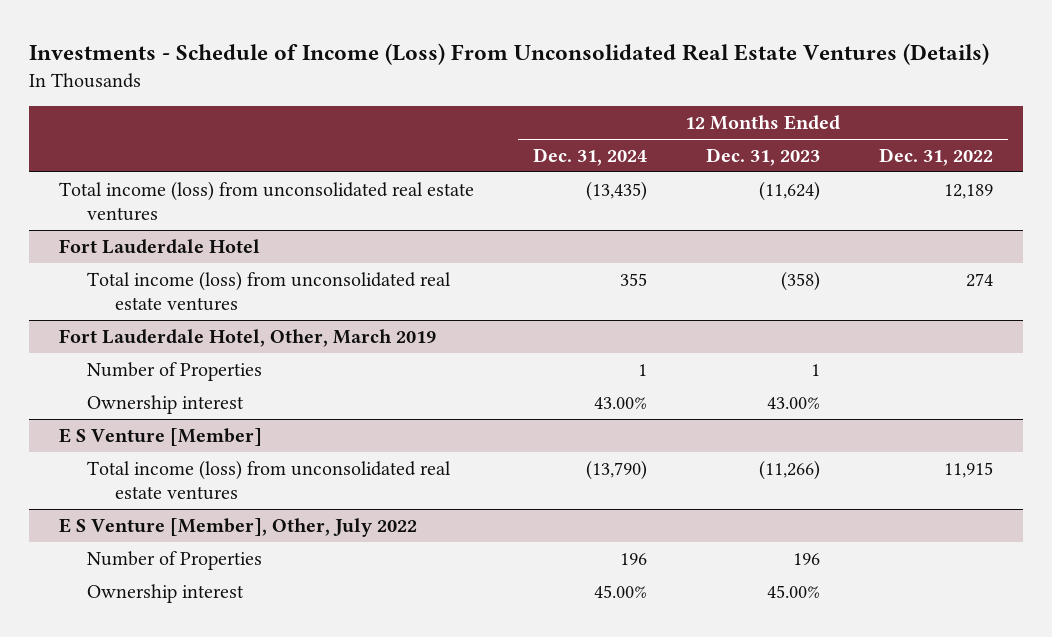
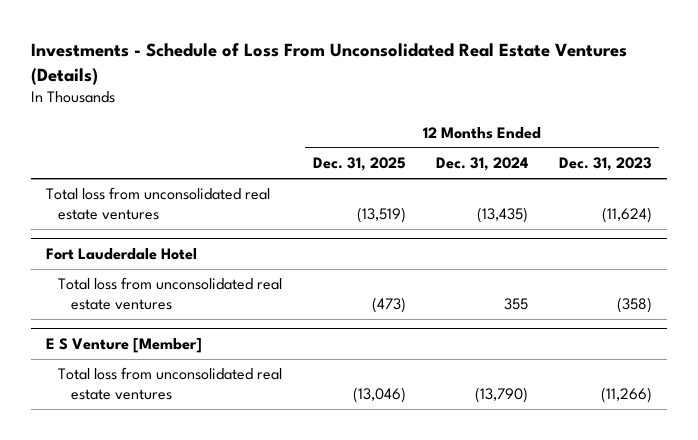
[29,42,990,65] Investments - Schedule of Income (Loss) From Unconsolidated Real Estate Ventures (Details) -> [31,42,628,85] Investments - Schedule of Loss From Unconsolidated Real Estate Ventures (Details)
[879,147,994,166] Dec. 31, 2022 -> none
none -> [312,157,406,172] Dec. 31, 2025
[58,180,474,222] Total income (loss) from unconsolidated real estate ventures -> [46,187,271,221] Total loss from unconsolidated real estate ventures
[58,328,436,347] Fort Lauderdale Hotel, Other, March 2019 -> none
[86,361,262,381] Number of Properties -> none
[86,394,244,414] Ownership interest -> none
[86,270,451,312] Total income (loss) from unconsolidated real estate ventures -> [58,277,283,311] Total loss from unconsolidated real estate ventures
[58,517,417,537] E S Venture [Member], Other, July 2022 -> none
[86,550,262,570] Number of Properties -> none
[86,583,244,603] Ownership interest -> none
[86,459,451,501] Total income (loss) from unconsolidated real estate ventures -> [58,367,283,401] Total loss from unconsolidated real estate ventures

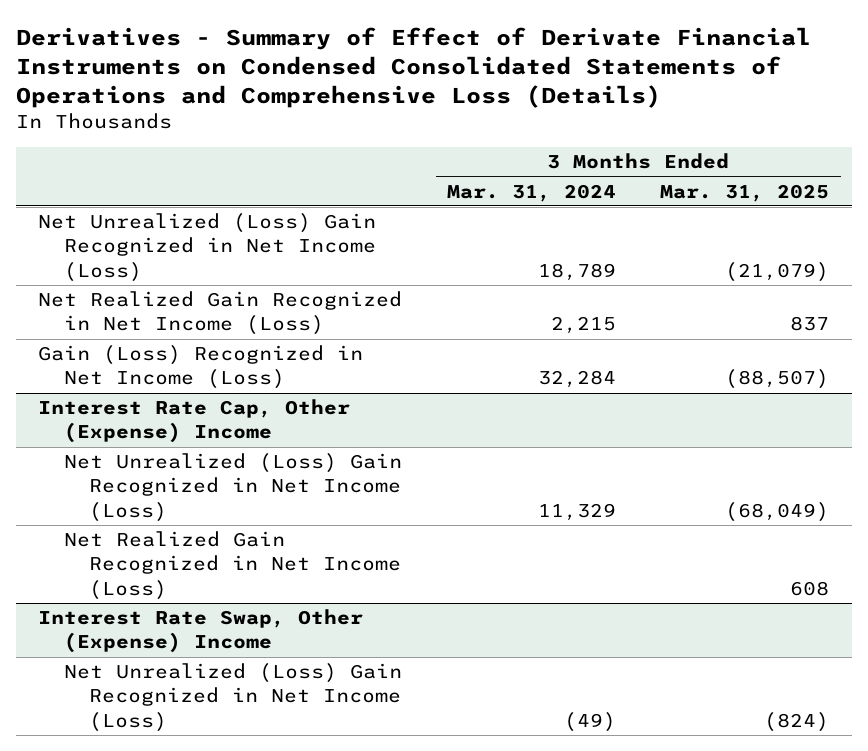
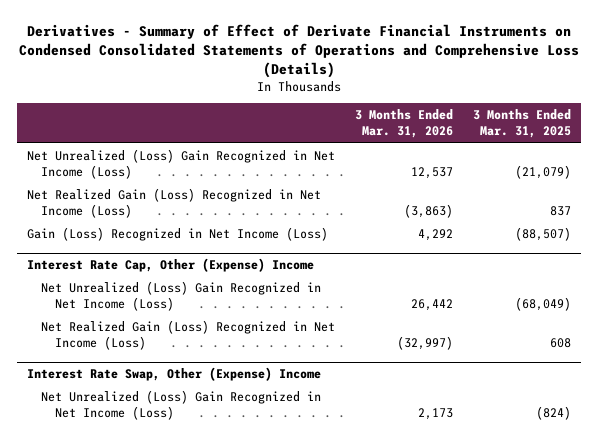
[446,183,616,202] Mar. 31, 2024 -> none
none -> [354,109,453,139] 3 Months Ended Mar. 31, 2026
[38,291,403,336] Net Realized Gain Recognized in Net Income (Loss) -> [26,187,321,219] Net Realized Gain (Loss) Recognized in Net Income (Loss)
[63,531,402,600] Net Realized Gain Recognized in Net Income (Loss) -> [41,319,336,351] Net Realized Gain (Loss) Recognized in Net Income (Loss)

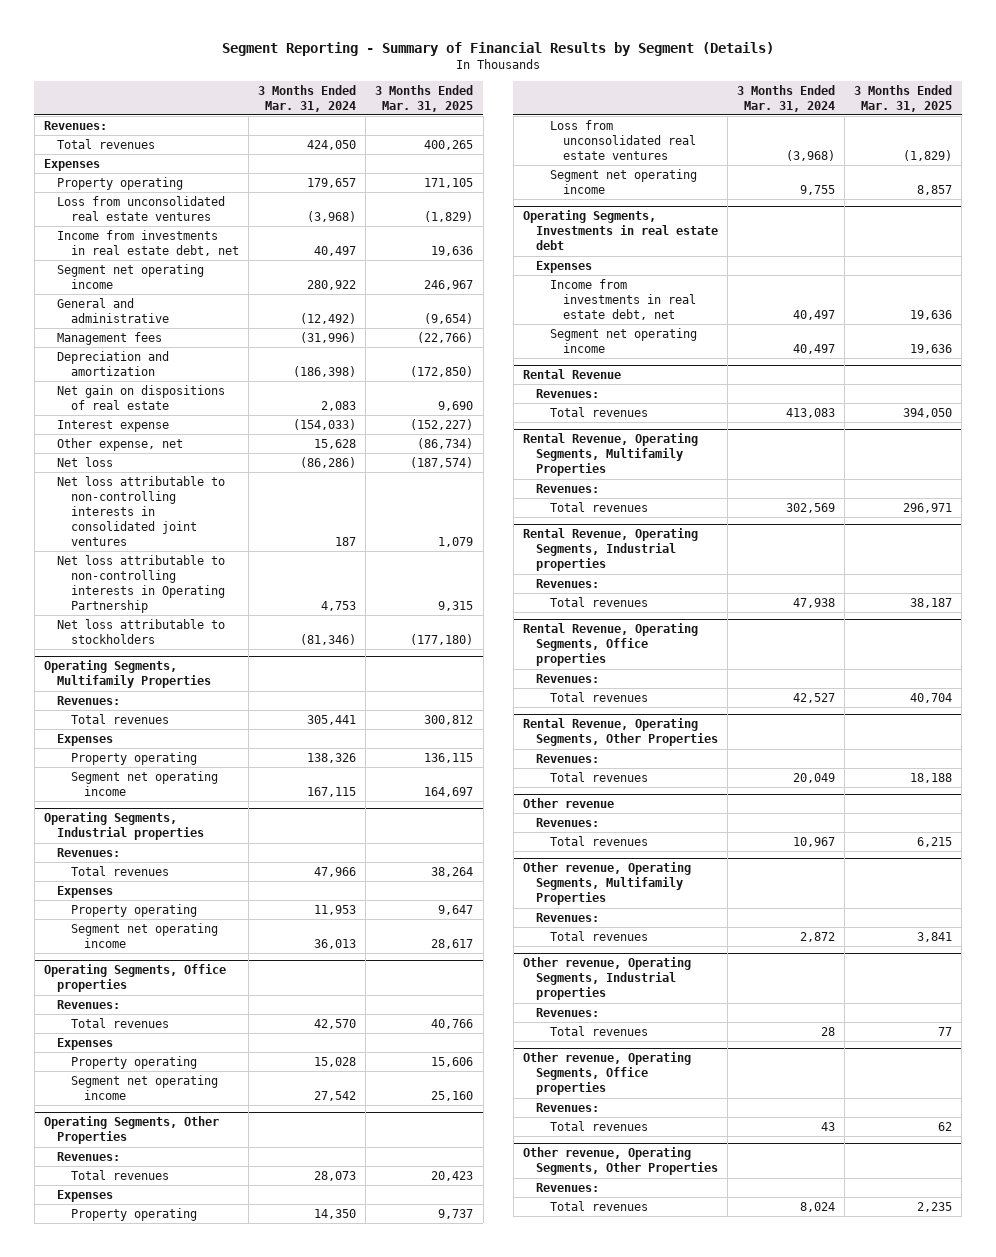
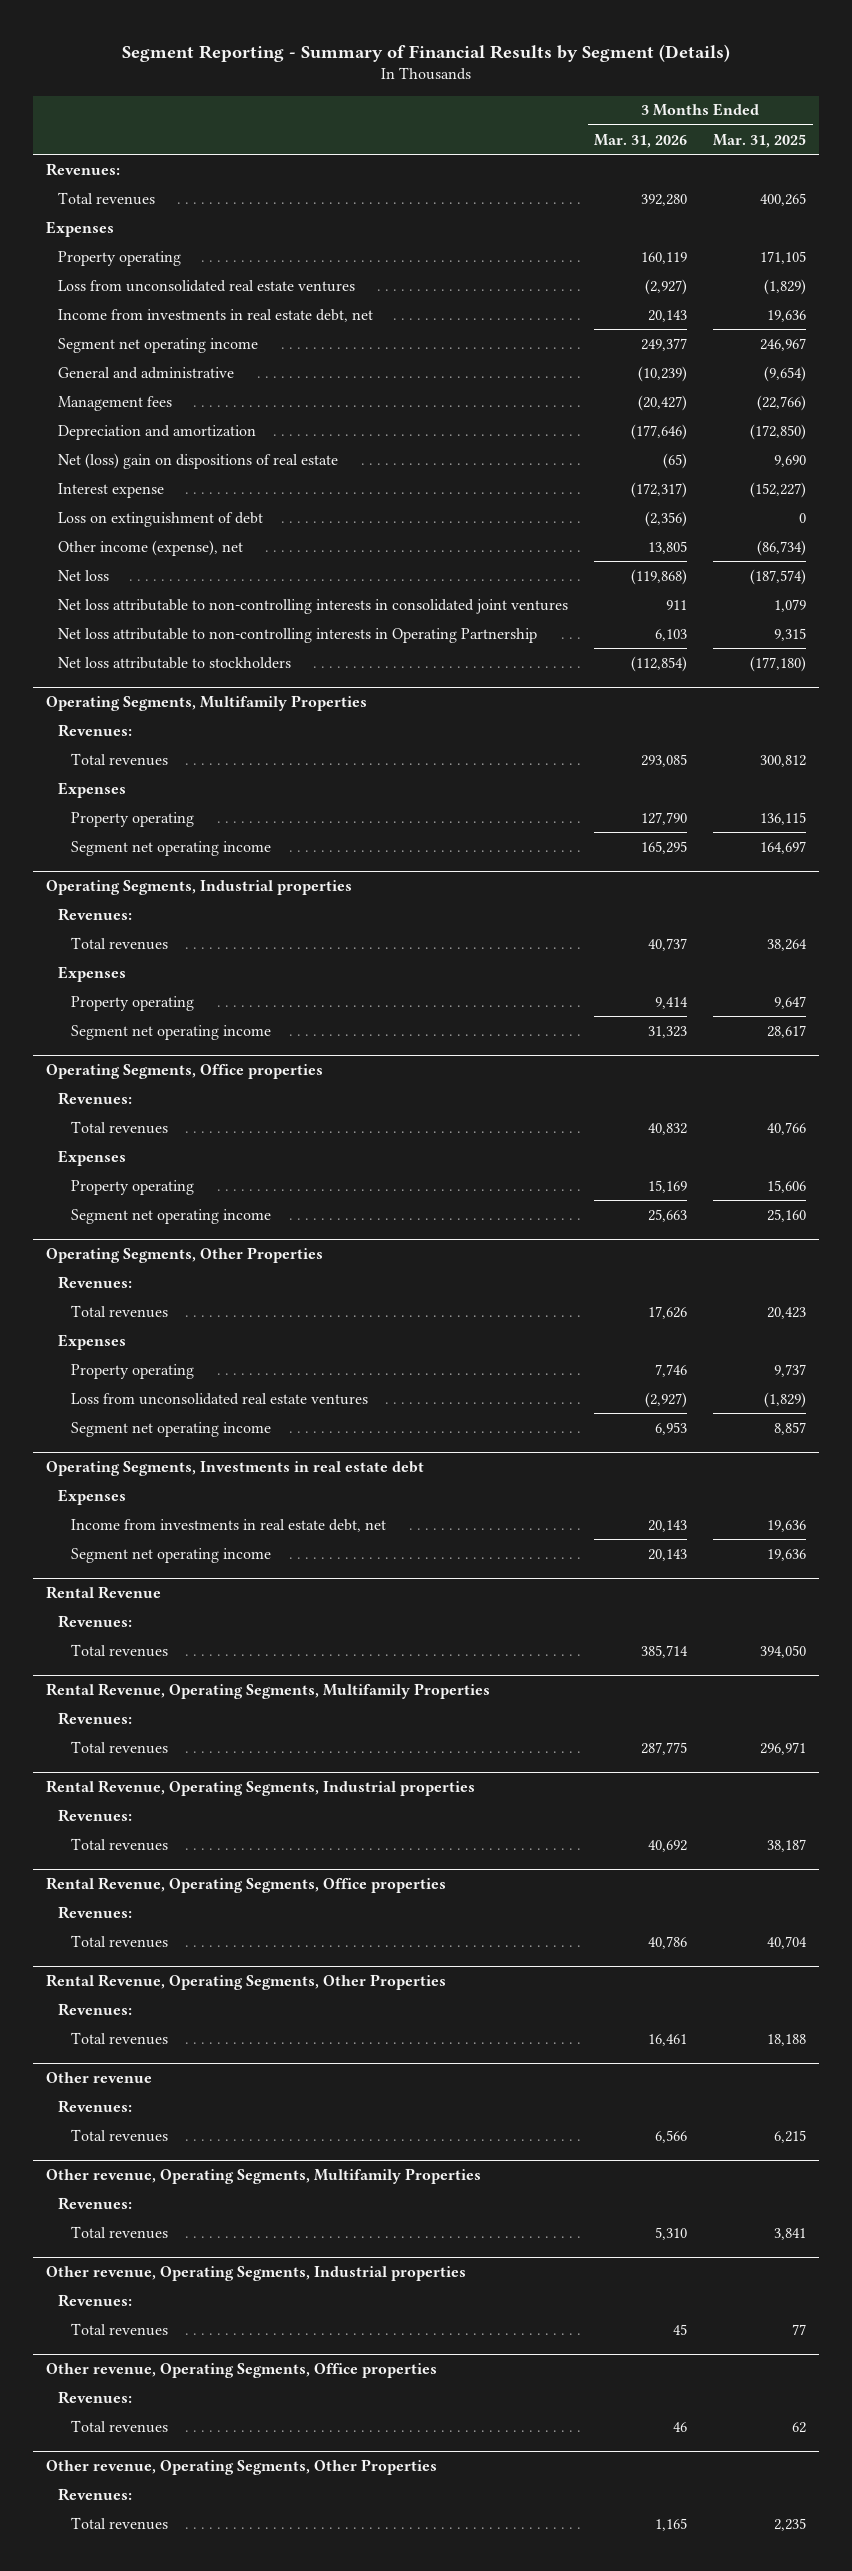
[258,84,357,112] 3 Months Ended Mar. 31, 2024 -> none
none -> [594,133,688,148] Mar. 31, 2026
[57,384,226,410] Net gain on dispositions of real estate -> [58,452,339,469] Net (loss) gain on dispositions of real estate
none -> [58,511,264,527] Loss on extinguishment of debt
[57,437,184,451] Other expense, net -> [58,539,244,556] Other income (expense), net

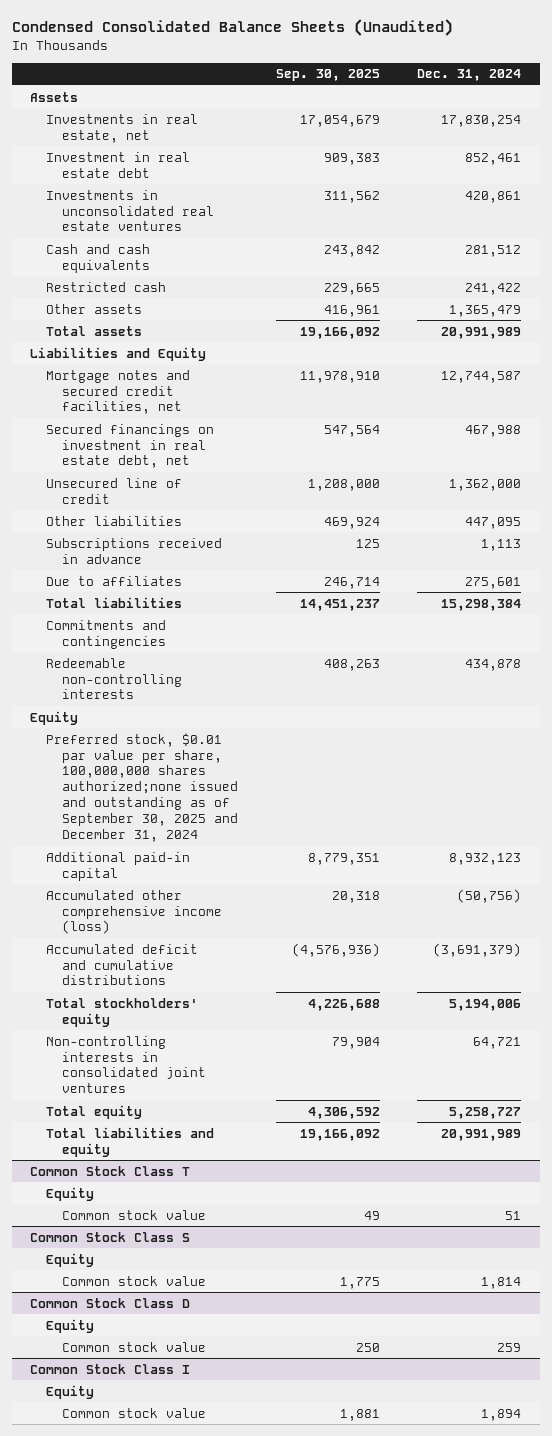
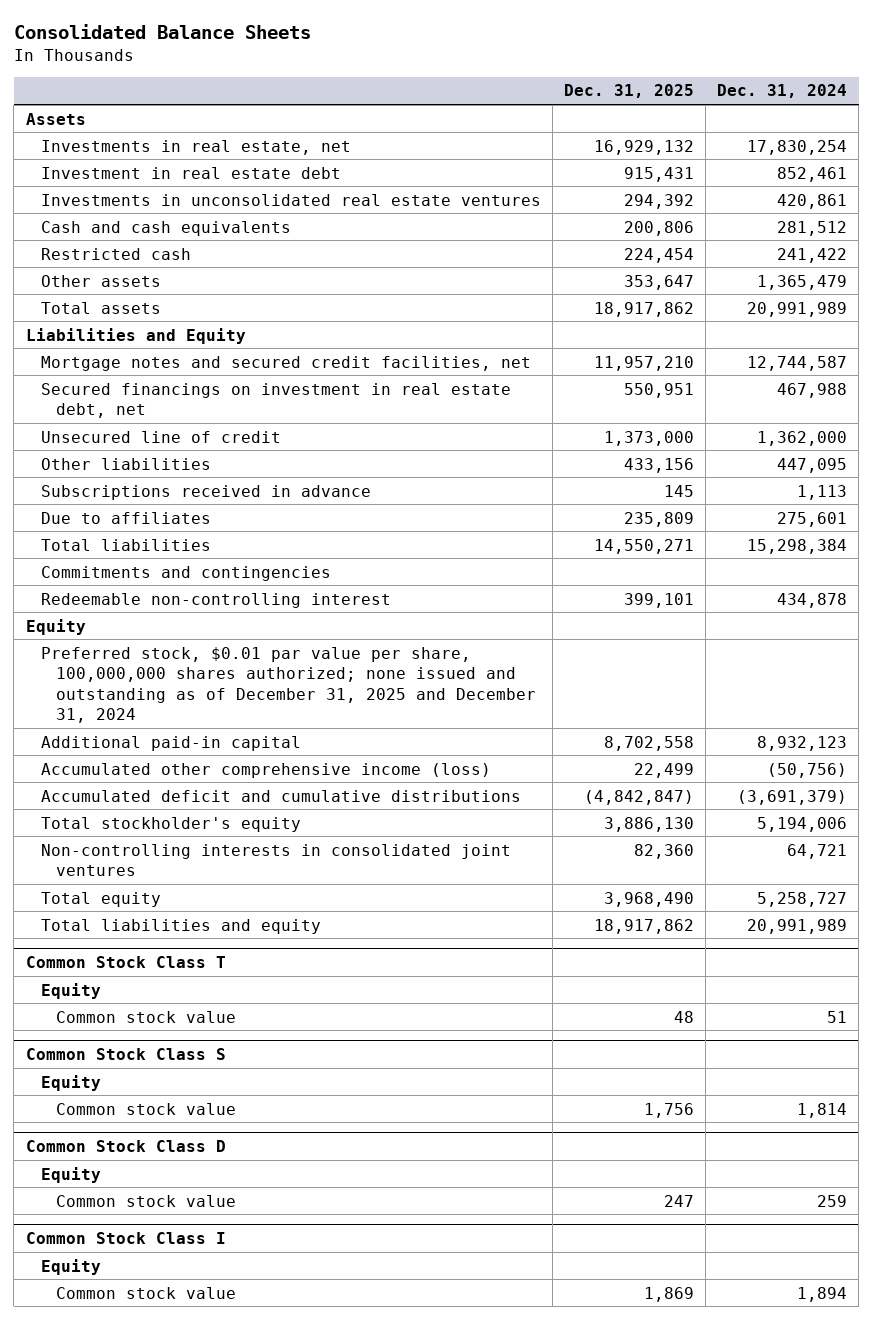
[11,18,453,36] Condensed Consolidated Balance Sheets (Unaudited) -> [13,23,311,39] Consolidated Balance Sheets
[275,69,380,82] Sep. 30, 2025 -> none
none -> [563,84,694,99] Dec. 31, 2025
[46,657,183,700] Redeemable non-controlling interests -> [40,592,391,608] Redeemable non-controlling interest
[46,732,239,842] Preferred stock, $0.01 par value per share, 100,000,000 shares authorized;none issued and outstanding as of September 30, 2025 and December 31, 2024 -> [40,646,536,724] Preferred stock, $0.01 par value per share, 100,000,000 shares authorized; none issued and outstanding as of December 31, 2025 and December 31, 2024
[46,997,199,1027] Total stockholders' equity -> [40,816,301,832] Total stockholder's equity

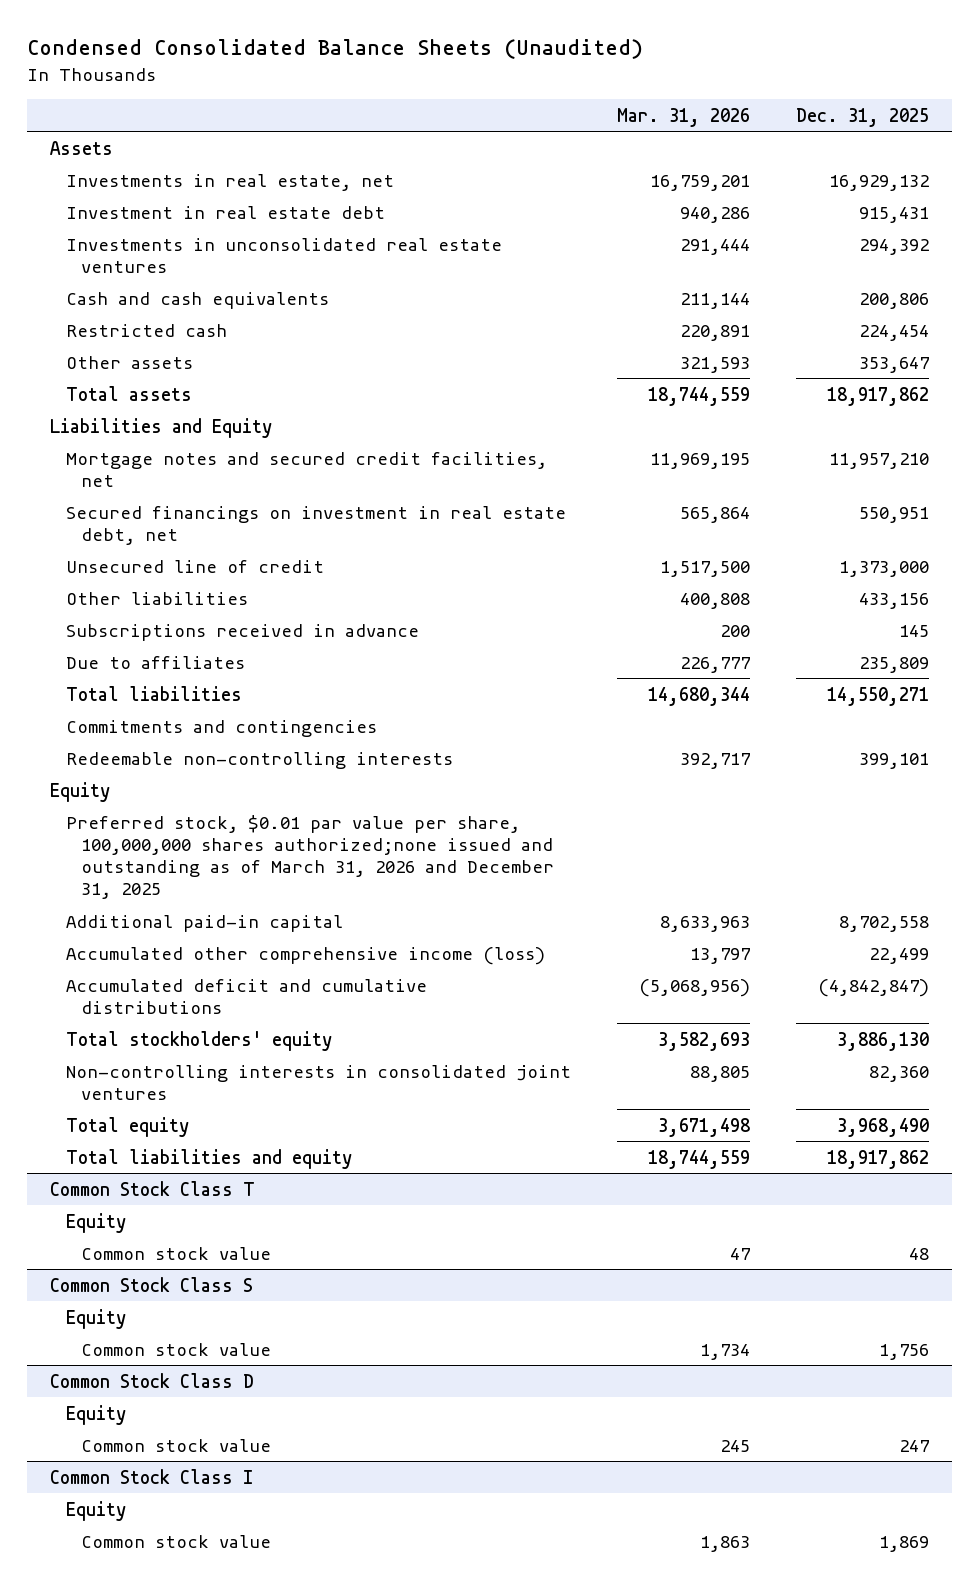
[13,23,311,39] Consolidated Balance Sheets -> [26,39,643,60] Condensed Consolidated Balance Sheets (Unaudited)
[717,84,848,99] Dec. 31, 2024 -> none
none -> [616,107,750,127] Mar. 31, 2026
[40,592,391,608] Redeemable non-controlling interest -> [65,751,453,769] Redeemable non-controlling interests
[40,646,536,724] Preferred stock, $0.01 par value per share, 100,000,000 shares authorized; none issued and outstanding as of December 31, 2025 and December 31, 2024 -> [65,814,555,900] Preferred stock, $0.01 par value per share, 100,000,000 shares authorized;none issued and outstanding as of March 31, 2026 and December 31, 2025
[40,816,301,832] Total stockholder's equity -> [65,1030,332,1051] Total stockholders' equity

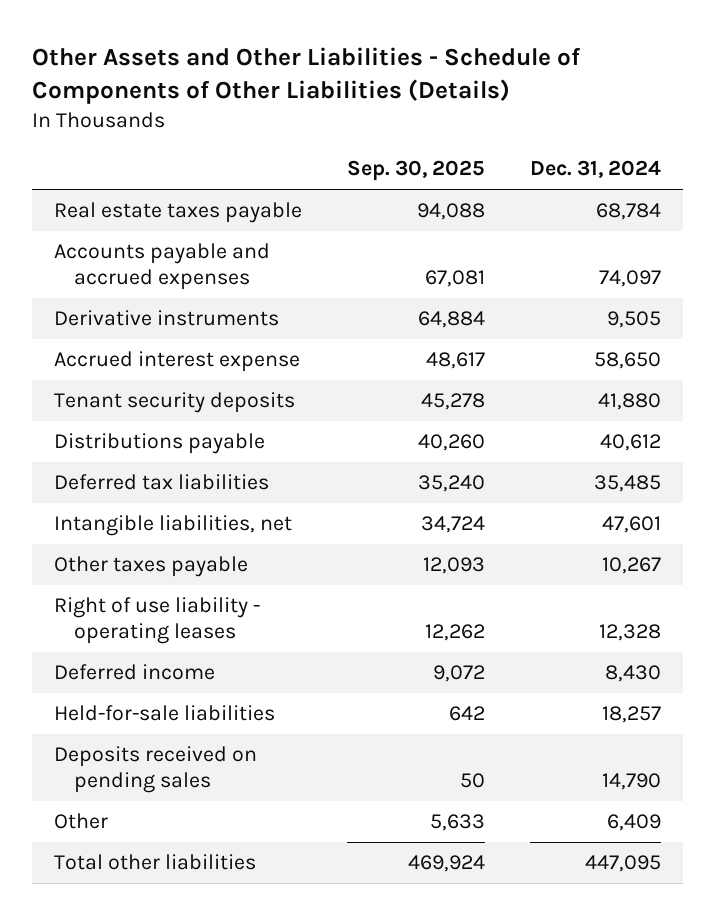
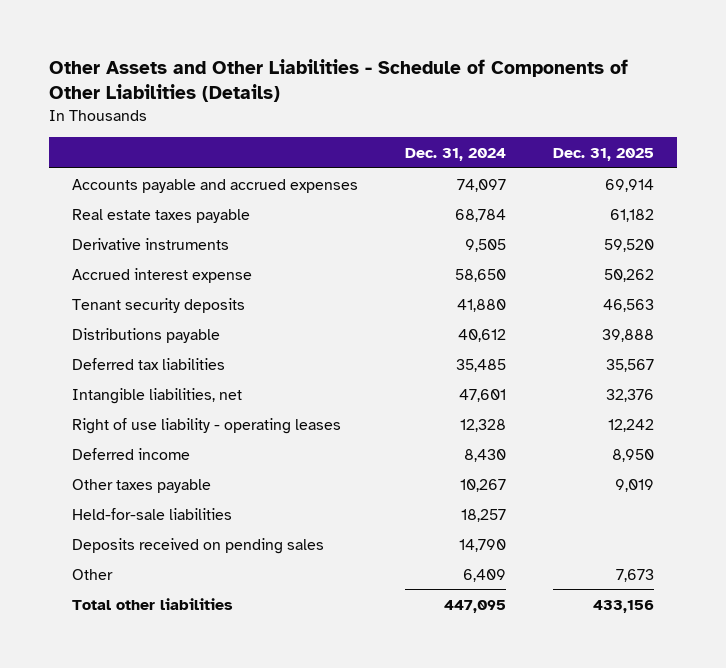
[347,160,486,182] Sep. 30, 2025 -> none
none -> [552,147,654,161] Dec. 31, 2025
[54,202,303,224] Real estate taxes payable -> [72,208,251,223] Real estate taxes payable
[54,556,249,578] Other taxes payable -> [72,478,212,493] Other taxes payable

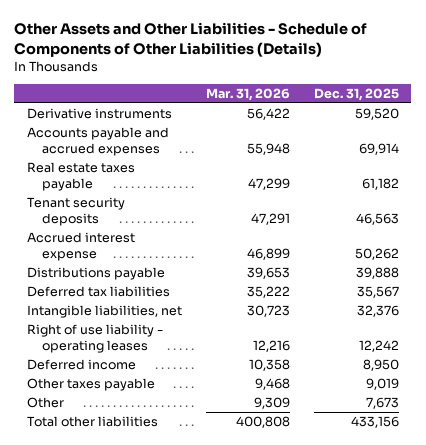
[405,147,507,161] Dec. 31, 2024 -> none
none -> [205,87,290,101] Mar. 31, 2026
[72,237,230,250] Derivative instruments -> [26,108,172,120] Derivative instruments
[72,267,253,283] Accrued interest expense -> [26,232,135,262] Accrued interest expense
[72,507,233,520] Held-for-sale liabilities -> none
[72,537,325,554] Deposits received on pending sales -> none

